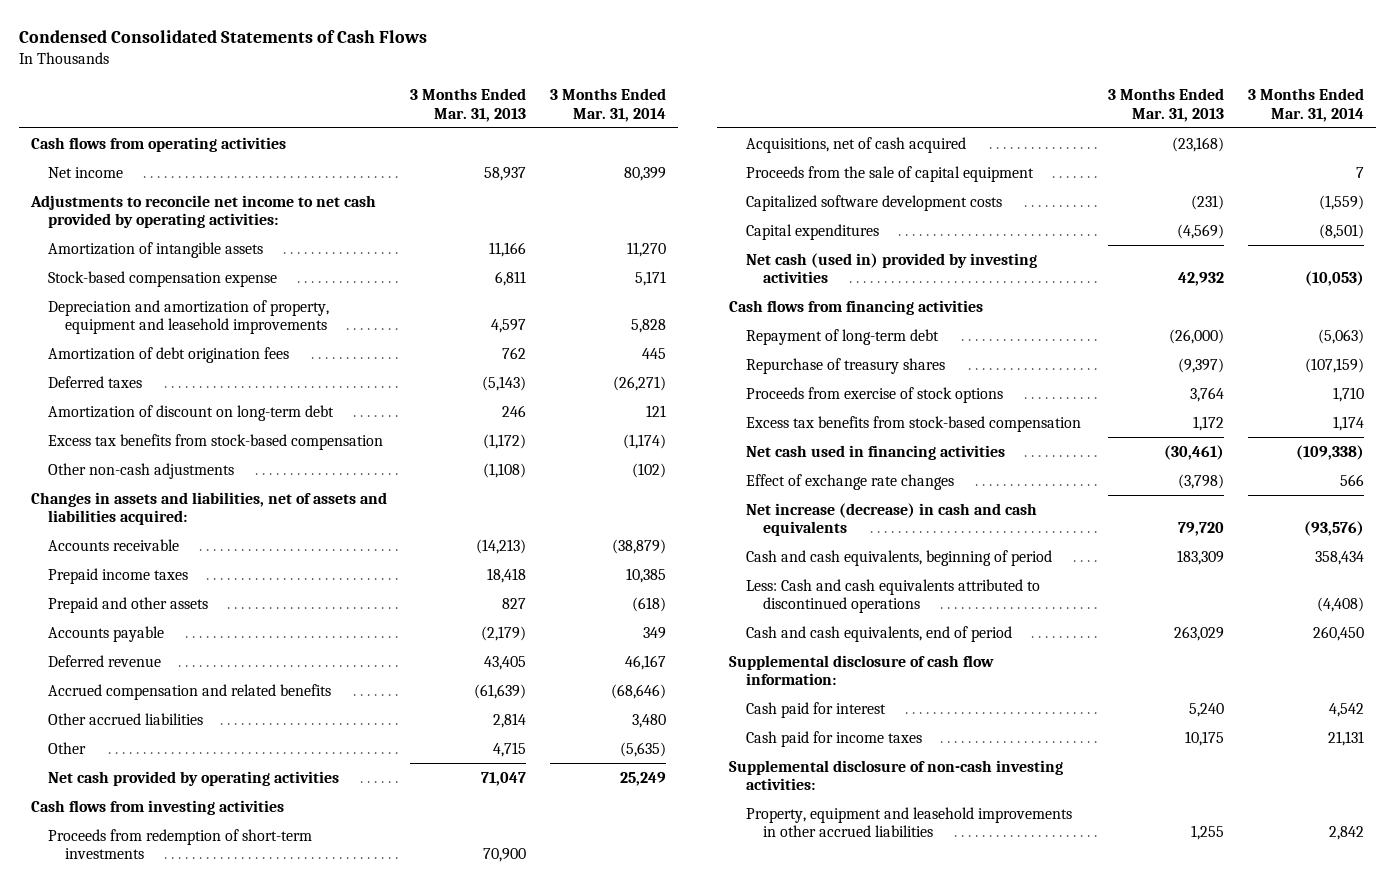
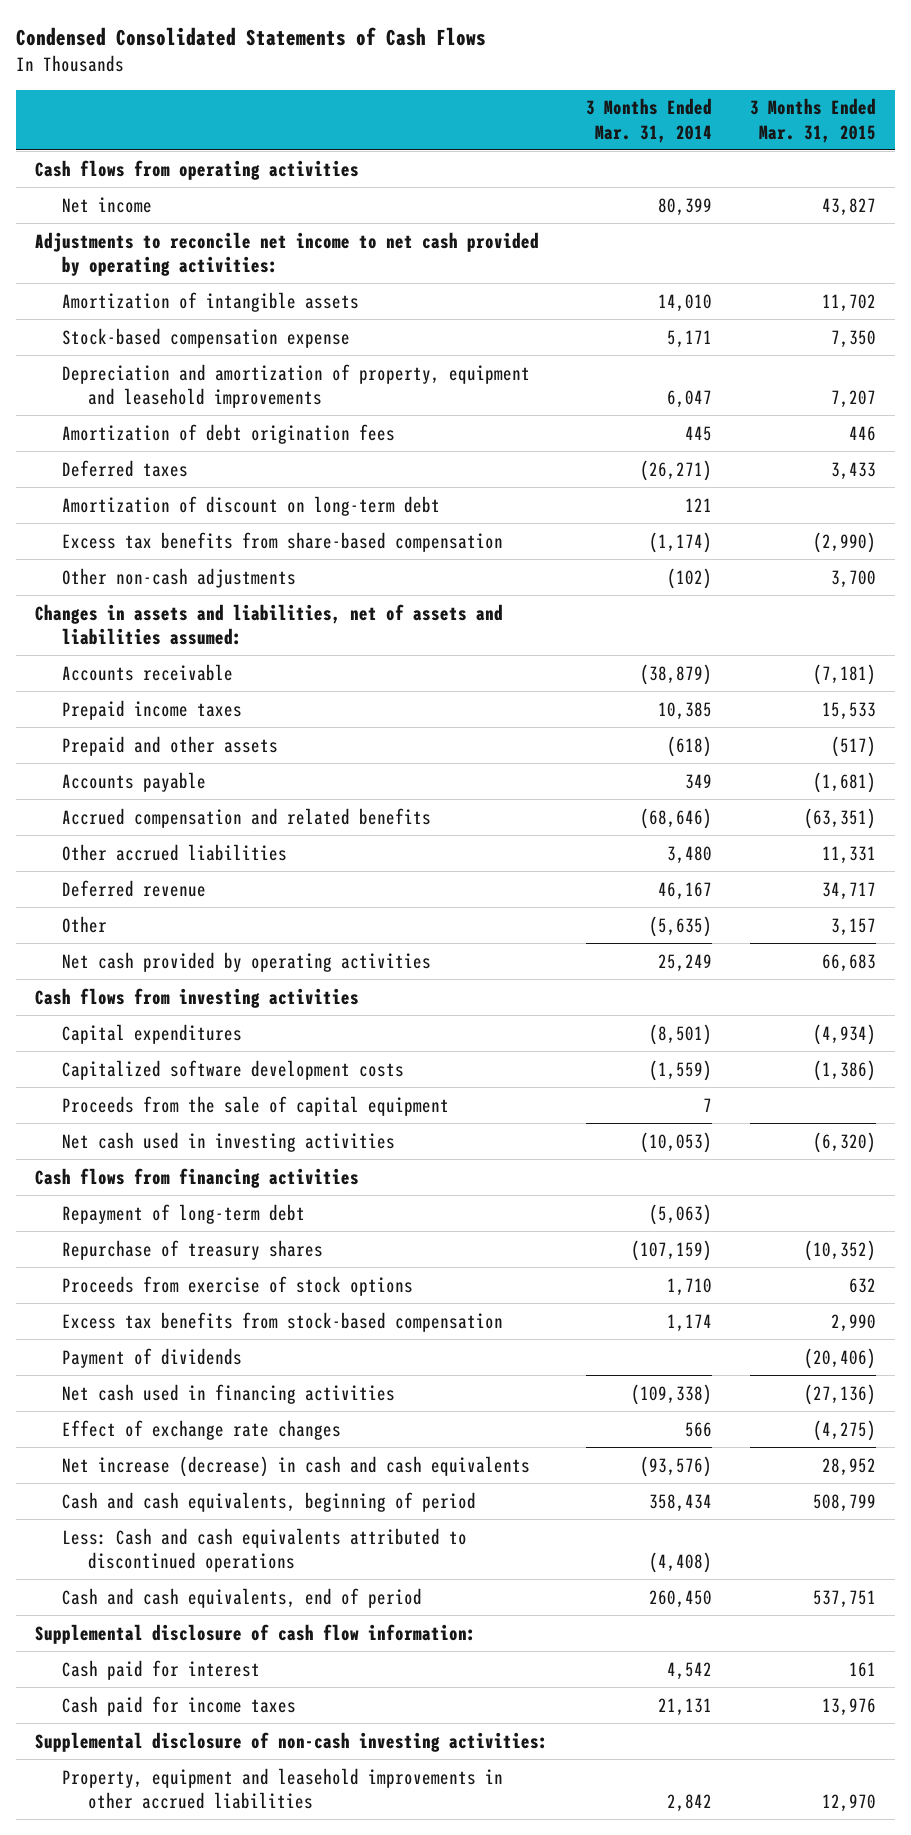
[410,88,527,122] 3 Months Ended Mar. 31, 2013 -> none
none -> [749,98,876,143] 3 Months Ended Mar. 31, 2015
[626,241,666,257] 11,270 -> [657,293,712,312] 14,010
[630,319,666,334] 5,828 -> [666,390,712,409] 6,047
[47,433,383,450] Excess tax benefits from stock-based compensation -> [61,531,503,552] Excess tax benefits from share-based compensation
[30,491,387,526] Changes in assets and liabilities, net of assets and liabilities acquired: -> [35,603,504,646] Changes in assets and liabilities, net of assets and liabilities assumed:
[47,654,161,667] Deferred revenue -> [61,879,206,897] Deferred revenue
[47,828,312,860] Proceeds from redemption of short-term investments -> none
[746,136,967,153] Acquisitions, net of cash acquired -> none
[746,194,1003,211] Capitalized software development costs -> [61,1059,404,1080] Capitalized software development costs
[746,165,1035,182] Proceeds from the sale of capital equipment -> [61,1095,449,1116] Proceeds from the sale of capital equipment
[746,252,1038,284] Net cash (used in) provided by investing activities -> [61,1131,395,1152] Net cash used in investing activities
none -> [61,1347,242,1368] Payment of dividends

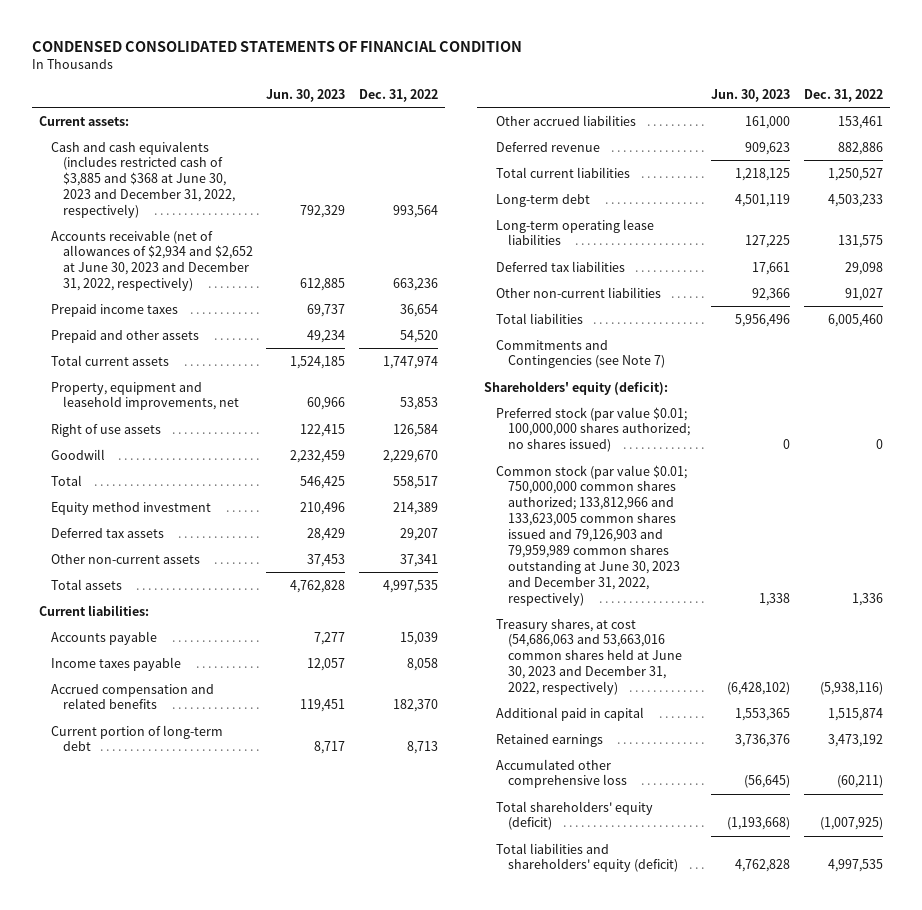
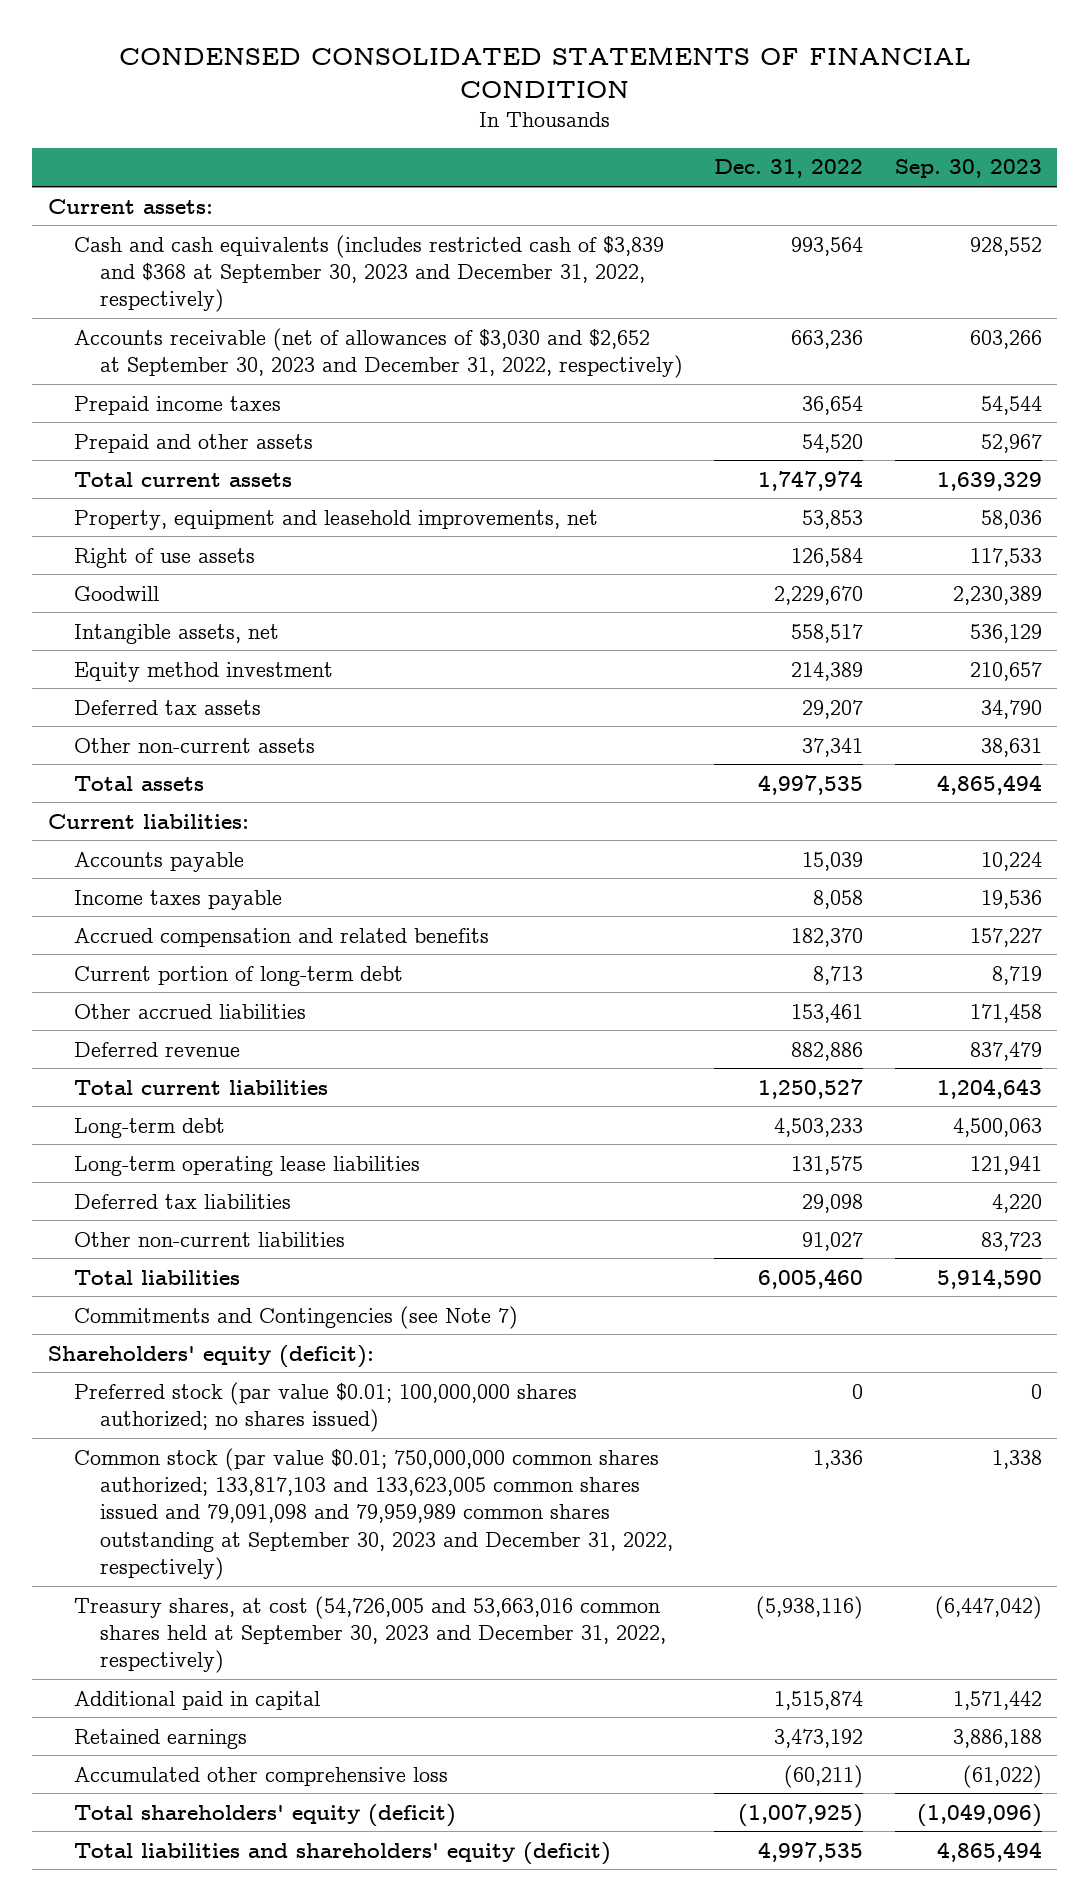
[266,89,346,103] Jun. 30, 2023 -> none
none -> [894,159,1042,179] Sep. 30, 2023
[50,140,235,219] Cash and cash equivalents (includes restricted cash of $3,885 and $368 at June 30, 2023 and December 31, 2022, respectively) -> [73,234,664,313] Cash and cash equivalents (includes restricted cash of $3,839 and $368 at September 30, 2023 and December 31, 2022, respectively)
[50,229,253,292] Accounts receivable (net of allowances of $2,934 and $2,652 at June 30, 2023 and December 31, 2022, respectively) -> [73,327,683,378] Accounts receivable (net of allowances of $3,030 and $2,652 at September 30, 2023 and December 31, 2022, respectively)
[50,474,82,486] Total -> [73,623,279,644] Intangible assets, net
[495,464,687,606] Common stock (par value $0.01; 750,000,000 common shares authorized; 133,812,966 and 133,623,005 common shares issued and 79,126,903 and 79,959,989 common shares outstanding at June 30, 2023 and December 31, 2022, respectively) -> [73,1447,673,1581] Common stock (par value $0.01; 750,000,000 common shares authorized; 133,817,103 and 133,623,005 common shares issued and 79,091,098 and 79,959,989 common shares outstanding at September 30, 2023 and December 31, 2022, respectively)
[495,618,682,696] Treasury shares, at cost (54,686,063 and 53,663,016 common shares held at June 30, 2023 and December 31, 2022, respectively) -> [73,1595,666,1674] Treasury shares, at cost (54,726,005 and 53,663,016 common shares held at September 30, 2023 and December 31, 2022, respectively)

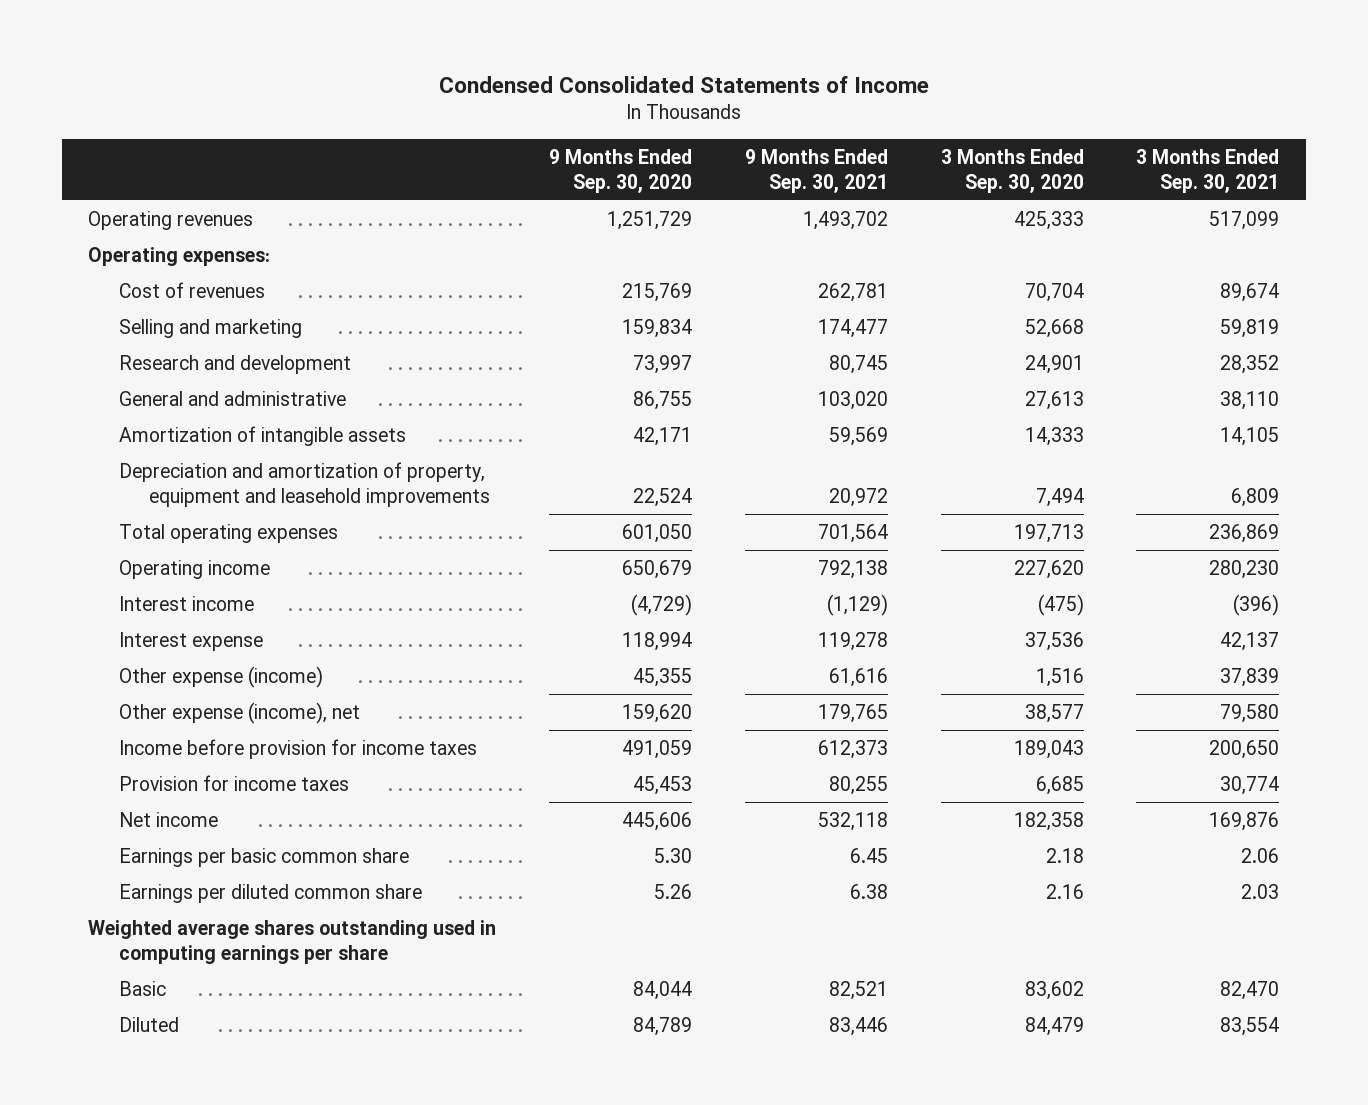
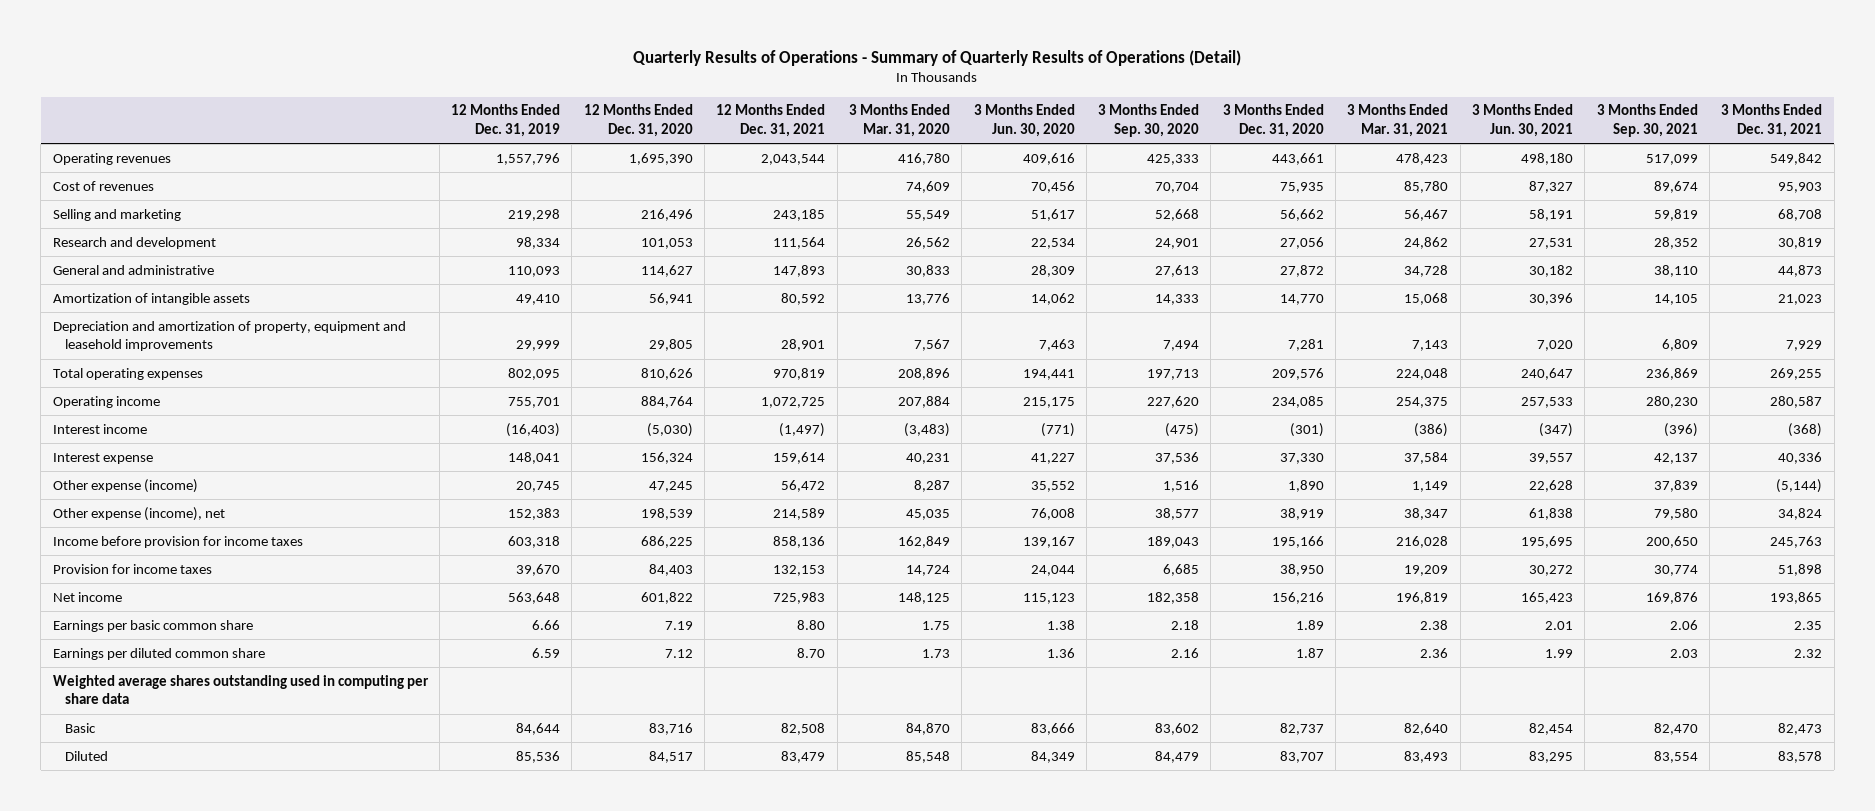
[438,75,929,93] Condensed Consolidated Statements of Income -> [633,49,1242,66] Quarterly Results of Operations - Summary of Quarterly Results of Operations (Detail)
[549,148,693,194] 9 Months Ended Sep. 30, 2020 -> none
[744,148,888,194] 9 Months Ended Sep. 30, 2021 -> none
none -> [451,104,561,137] 12 Months Ended Dec. 31, 2019
none -> [583,104,693,137] 12 Months Ended Dec. 31, 2020
none -> [716,104,826,137] 12 Months Ended Dec. 31, 2021
none -> [848,104,950,137] 3 Months Ended Mar. 31, 2020
none -> [973,104,1075,137] 3 Months Ended Jun. 30, 2020
none -> [1222,104,1324,137] 3 Months Ended Dec. 31, 2020
none -> [1347,104,1449,137] 3 Months Ended Mar. 31, 2021
none -> [1472,104,1574,137] 3 Months Ended Jun. 30, 2021
none -> [1721,104,1823,137] 3 Months Ended Dec. 31, 2021
[88,246,271,266] Operating expenses: -> none
[88,919,497,965] Weighted average shares outstanding used in computing earnings per share -> [52,674,429,705] Weighted average shares outstanding used in computing per share data

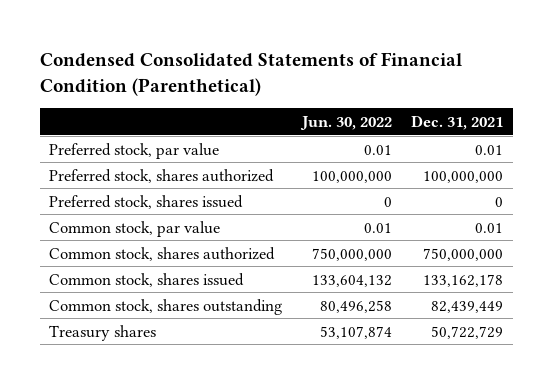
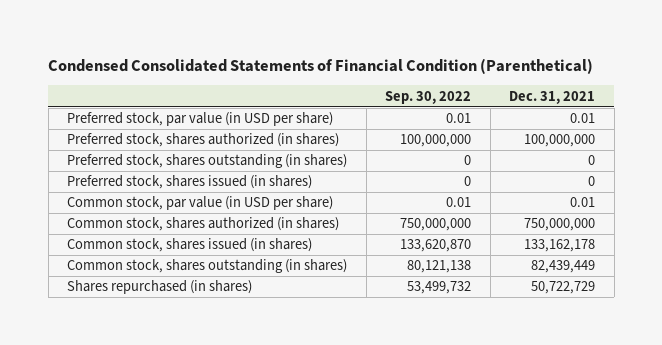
[299,116,392,131] Jun. 30, 2022 -> none
none -> [385,90,472,104] Sep. 30, 2022
[49,142,220,159] Preferred stock, par value -> [67,112,334,127] Preferred stock, par value (in USD per share)
[49,168,275,183] Preferred stock, shares authorized -> [67,133,340,148] Preferred stock, shares authorized (in shares)
none -> [67,154,348,169] Preferred stock, shares outstanding (in shares)
[49,194,244,209] Preferred stock, shares issued -> [67,175,313,190] Preferred stock, shares issued (in shares)
[49,220,221,237] Common stock, par value -> [67,196,334,211] Common stock, par value (in USD per share)
[49,246,276,261] Common stock, shares authorized -> [67,217,340,232] Common stock, shares authorized (in shares)
[49,272,245,287] Common stock, shares issued -> [67,238,313,253] Common stock, shares issued (in shares)
[49,298,283,315] Common stock, shares outstanding -> [67,259,348,274] Common stock, shares outstanding (in shares)
[49,324,157,341] Treasury shares -> [67,280,253,295] Shares repurchased (in shares)

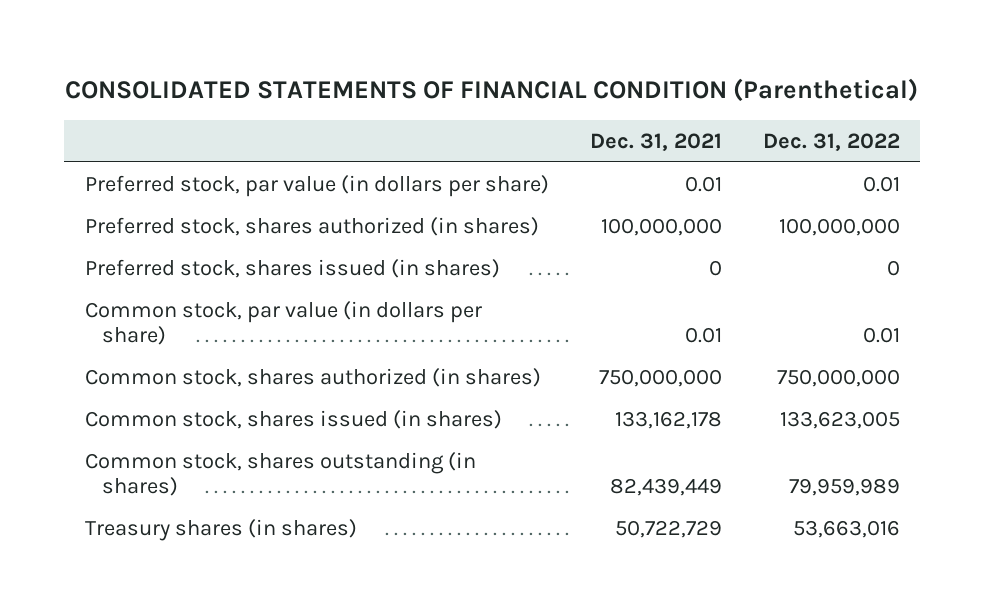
[48,57,594,74] Condensed Consolidated Statements of Financial Condition (Parenthetical) -> [65,78,919,103] CONSOLIDATED STATEMENTS OF FINANCIAL CONDITION (Parenthetical)
[385,90,472,104] Sep. 30, 2022 -> none
none -> [762,133,900,152] Dec. 31, 2022
[67,112,334,127] Preferred stock, par value (in USD per share) -> [84,174,549,197] Preferred stock, par value (in dollars per share)
[67,154,348,169] Preferred stock, shares outstanding (in shares) -> none
[67,196,334,211] Common stock, par value (in USD per share) -> [84,300,482,346] Common stock, par value (in dollars per share)
[67,280,253,295] Shares repurchased (in shares) -> [84,518,357,541] Treasury shares (in shares)

